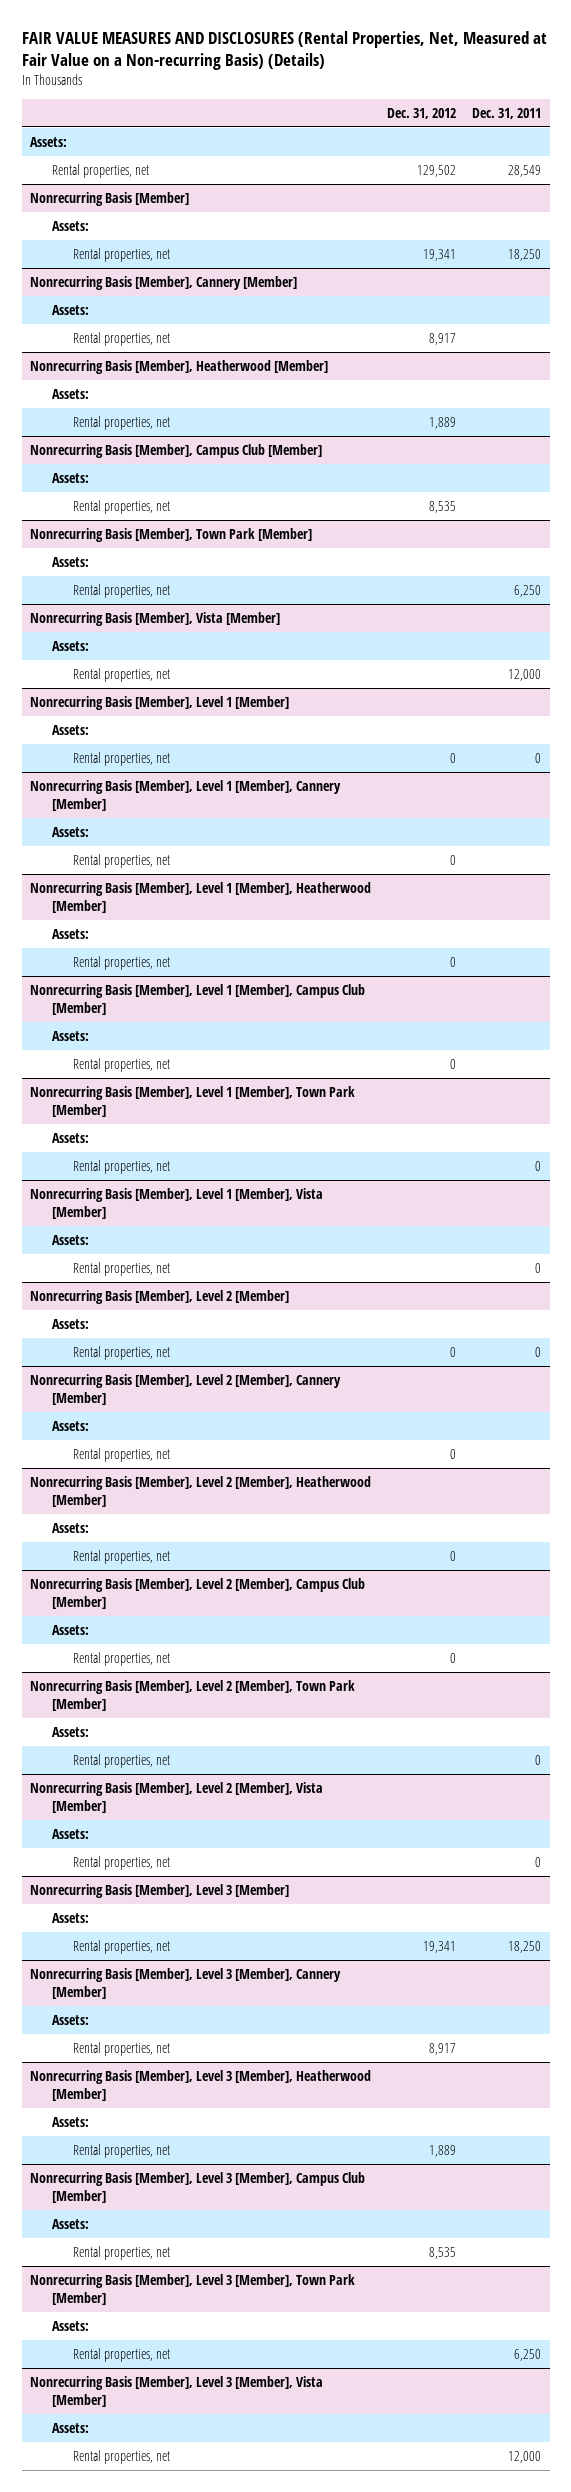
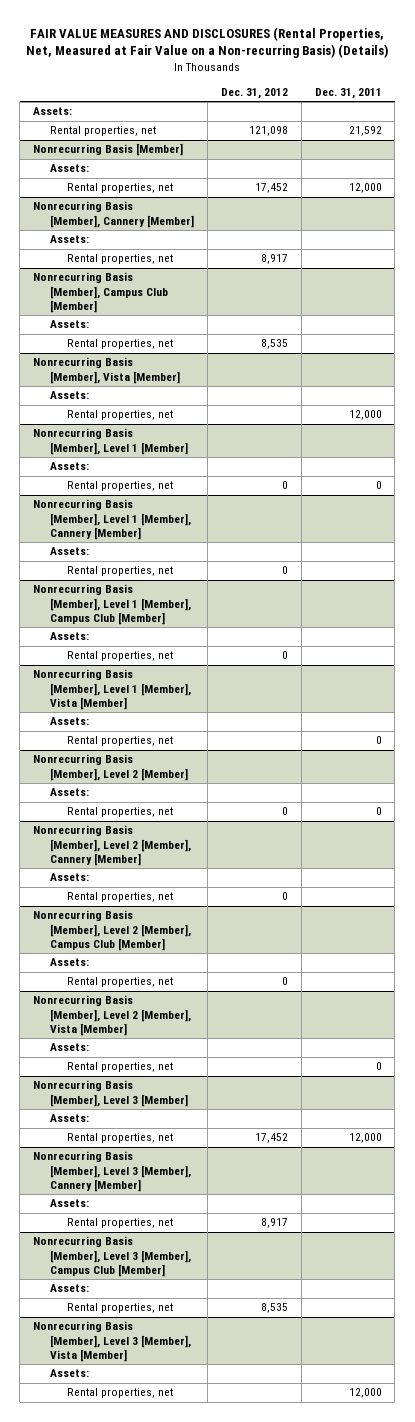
[417,164,457,177] 129,502 -> [248,126,288,137] 121,098
[508,164,542,177] 28,549 -> [348,126,382,137] 21,592
[423,248,457,261] 19,341 -> [254,183,288,194] 17,452
[508,248,542,261] 18,250 -> [348,183,382,194] 12,000
[29,359,328,374] Nonrecurring Basis [Member], Heatherwood [Member] -> none
[51,388,89,399] Assets: -> none
[73,415,171,430] Rental properties, net -> none
[29,527,312,542] Nonrecurring Basis [Member], Town Park [Member] -> none
[51,556,89,567] Assets: -> none
[73,583,171,598] Rental properties, net -> none
[29,881,371,914] Nonrecurring Basis [Member], Level 1 [Member], Heatherwood [Member] -> none
[51,928,89,939] Assets: -> none
[73,955,171,970] Rental properties, net -> none
[29,1085,355,1118] Nonrecurring Basis [Member], Level 1 [Member], Town Park [Member] -> none
[51,1132,89,1143] Assets: -> none
[73,1159,171,1174] Rental properties, net -> none
[29,1475,371,1508] Nonrecurring Basis [Member], Level 2 [Member], Heatherwood [Member] -> none
[51,1522,89,1533] Assets: -> none
[73,1549,171,1564] Rental properties, net -> none
[29,1679,355,1712] Nonrecurring Basis [Member], Level 2 [Member], Town Park [Member] -> none
[51,1726,89,1737] Assets: -> none
[73,1753,171,1768] Rental properties, net -> none
[423,1940,457,1953] 19,341 -> [254,1133,288,1144] 17,452
[508,1940,542,1953] 18,250 -> [348,1133,382,1144] 12,000
[29,2069,371,2102] Nonrecurring Basis [Member], Level 3 [Member], Heatherwood [Member] -> none
[51,2116,89,2127] Assets: -> none
[73,2143,171,2158] Rental properties, net -> none
[29,2273,355,2306] Nonrecurring Basis [Member], Level 3 [Member], Town Park [Member] -> none
[51,2320,89,2331] Assets: -> none
[73,2347,171,2362] Rental properties, net -> none

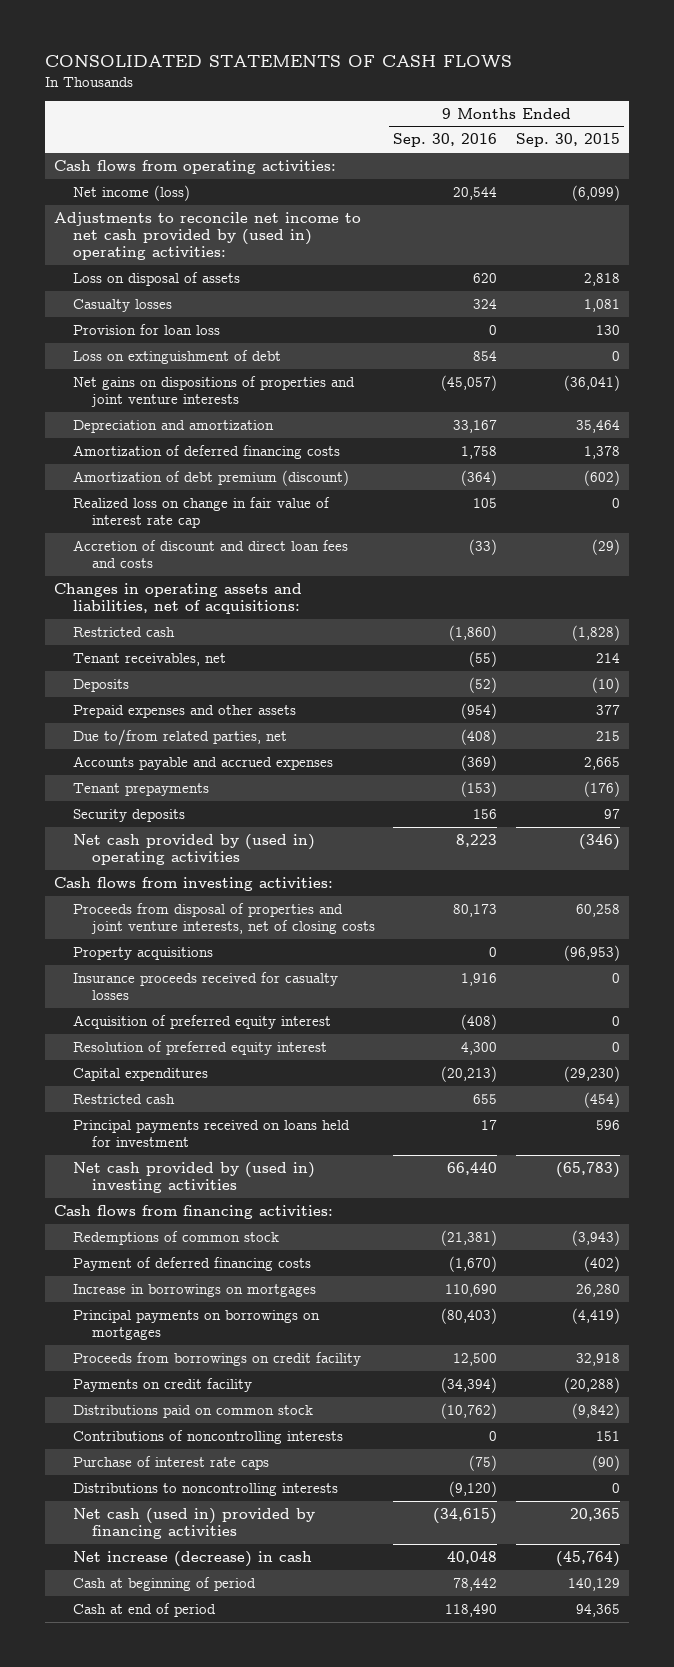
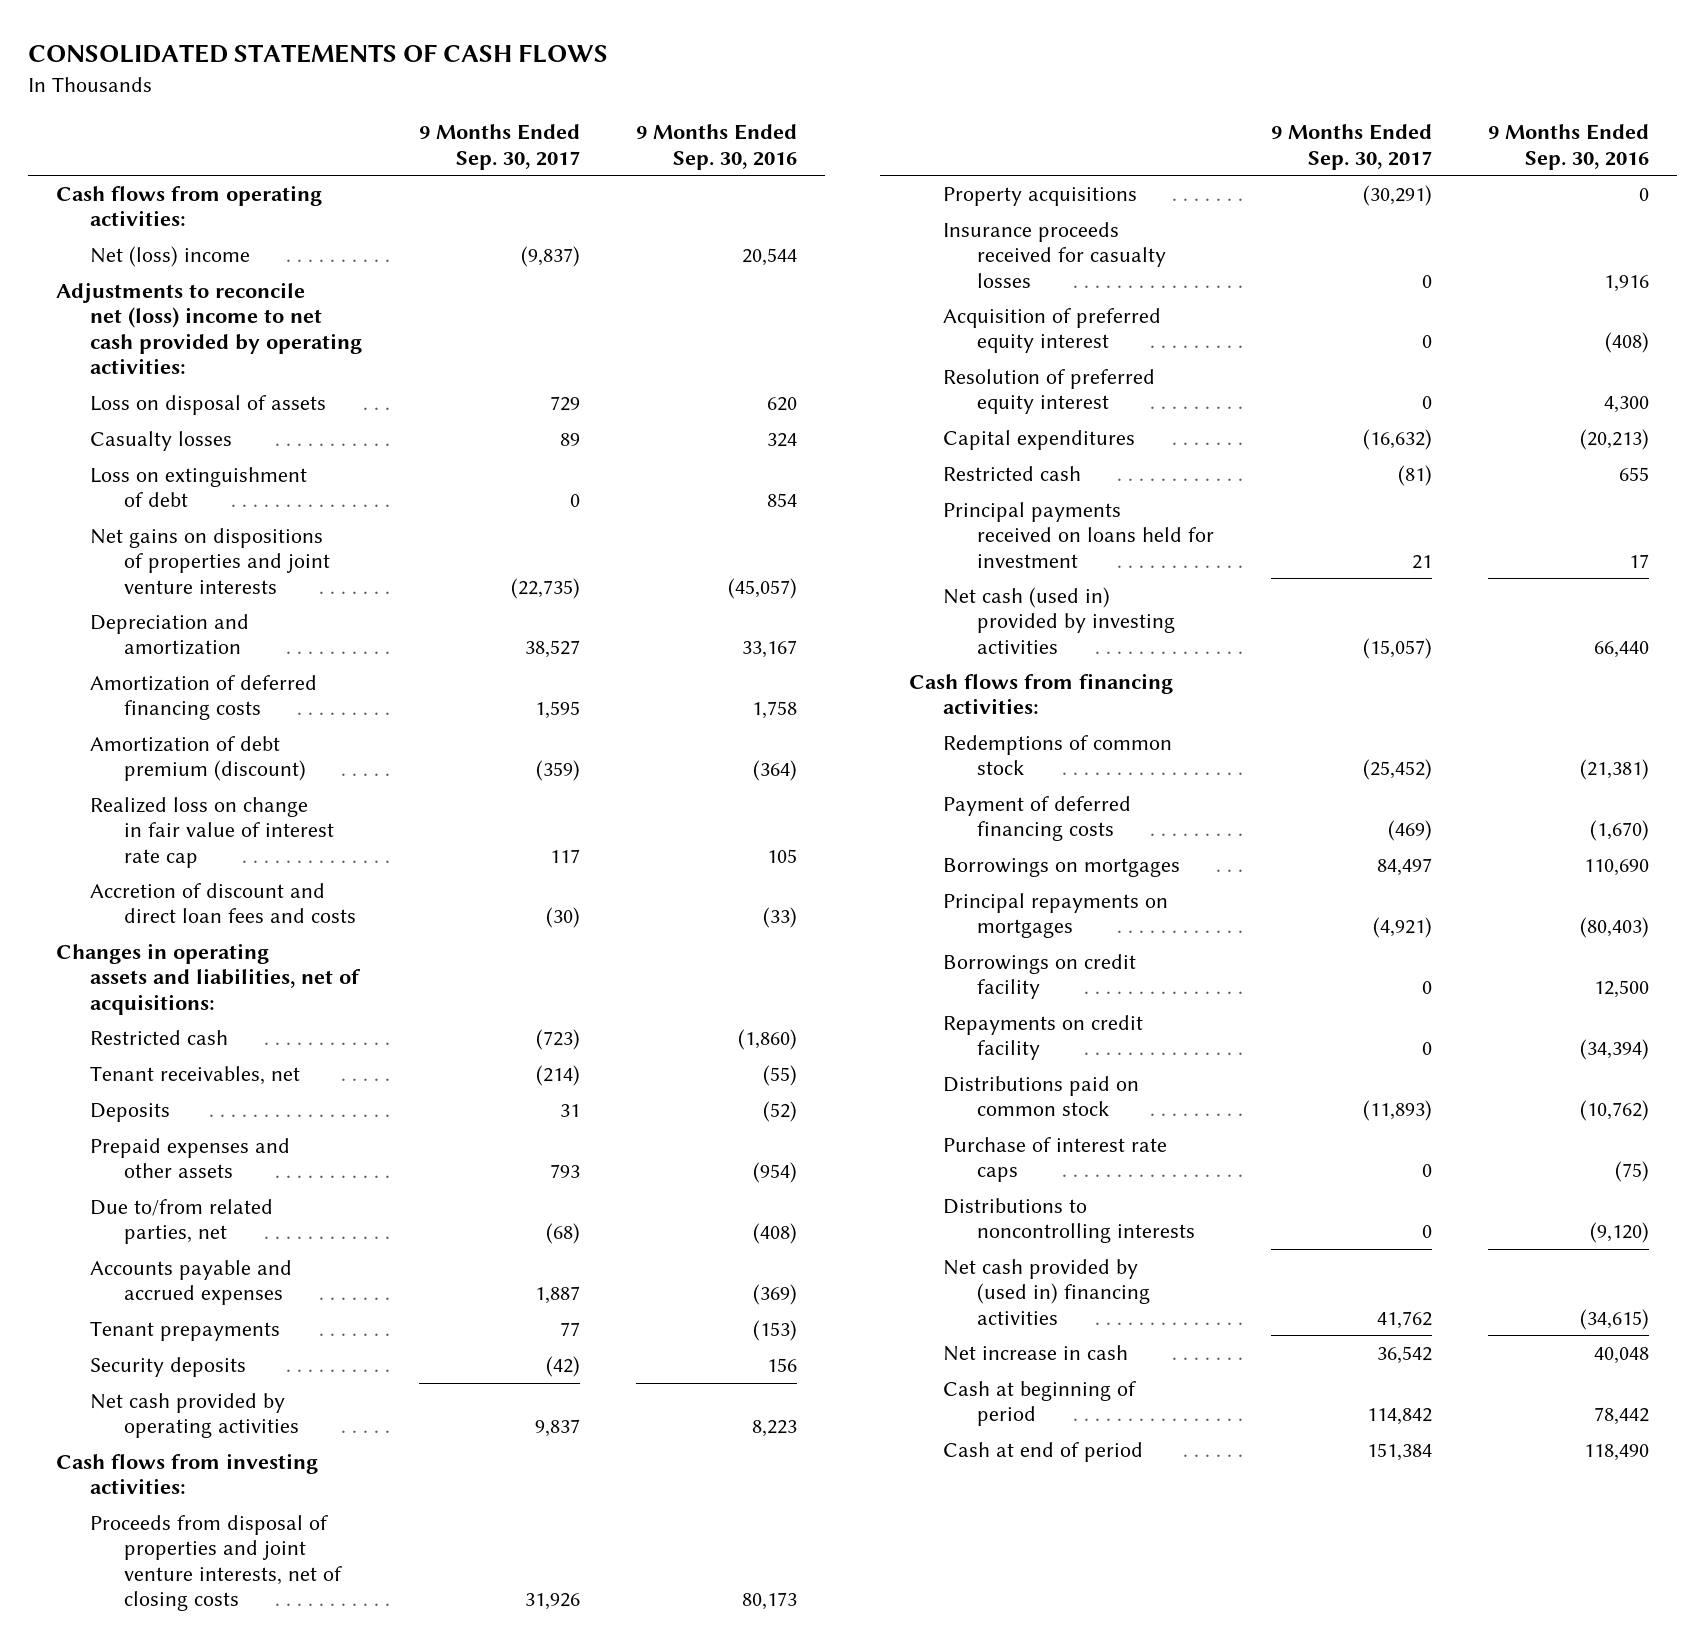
[515,133,620,148] Sep. 30, 2015 -> none
none -> [418,124,580,170] 9 Months Ended Sep. 30, 2017
[73,184,191,201] Net income (loss) -> [90,245,251,267] Net (loss) income
[53,211,361,261] Adjustments to reconcile net income to net cash provided by (used in) operating activities: -> [56,281,363,375] Adjustments to reconcile net (loss) income to net cash provided by operating activities:
[73,323,221,335] Provision for loan loss -> none
[73,833,316,865] Net cash provided by (used in) operating activities -> [90,1392,300,1439] Net cash provided by operating activities
[73,1161,316,1193] Net cash provided by (used in) investing activities -> [942,586,1175,654] Net cash (used in) provided by investing activities
[73,1283,317,1297] Increase in borrowings on mortgages -> [942,857,1180,877] Borrowings on mortgages
[73,1309,321,1340] Principal payments on borrowings on mortgages -> [942,892,1168,939] Principal repayments on mortgages
[73,1351,362,1366] Proceeds from borrowings on credit facility -> [942,953,1136,1000] Borrowings on credit facility
[73,1377,253,1392] Payments on credit facility -> [942,1014,1143,1061] Repayments on credit facility
[73,1429,344,1444] Contributions of noncontrolling interests -> none
[73,1507,316,1539] Net cash (used in) provided by financing activities -> [942,1258,1150,1325] Net cash provided by (used in) financing activities
[73,1550,313,1567] Net increase (decrease) in cash -> [942,1344,1128,1361] Net increase in cash

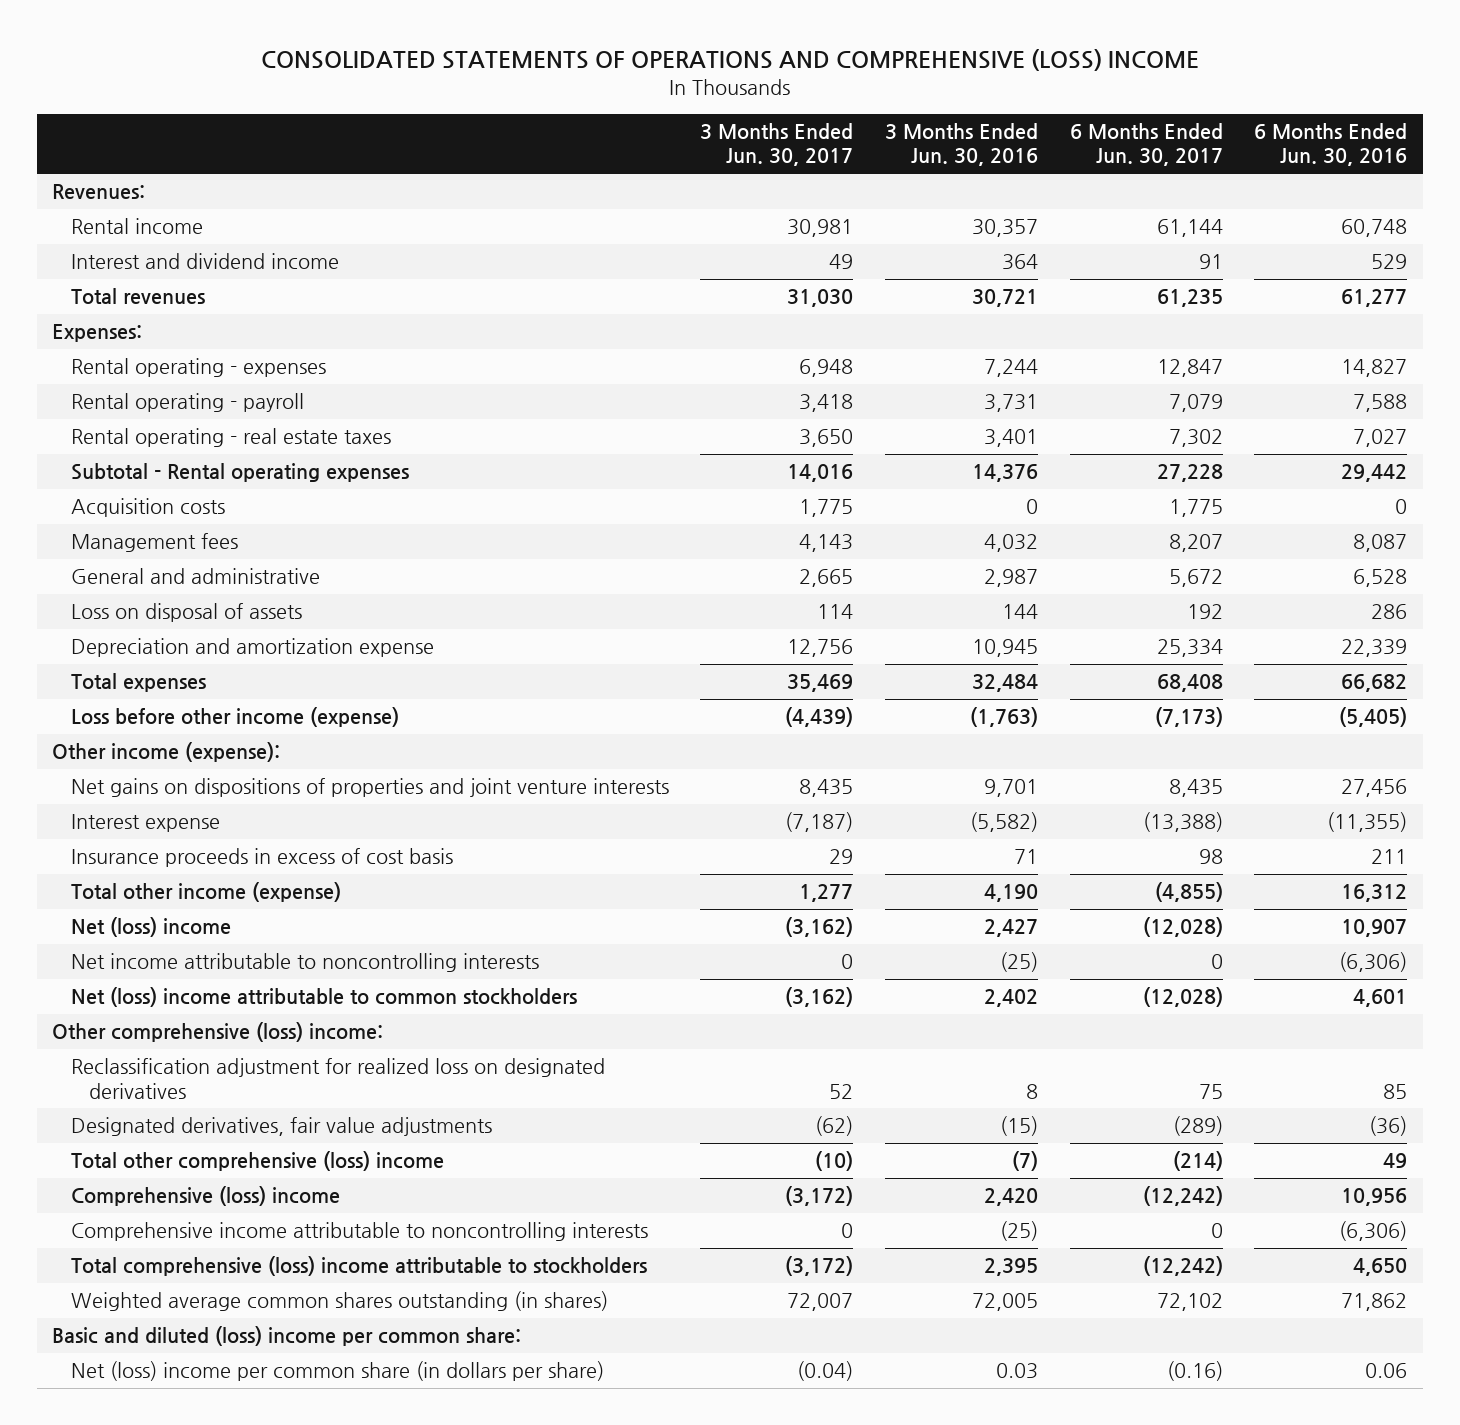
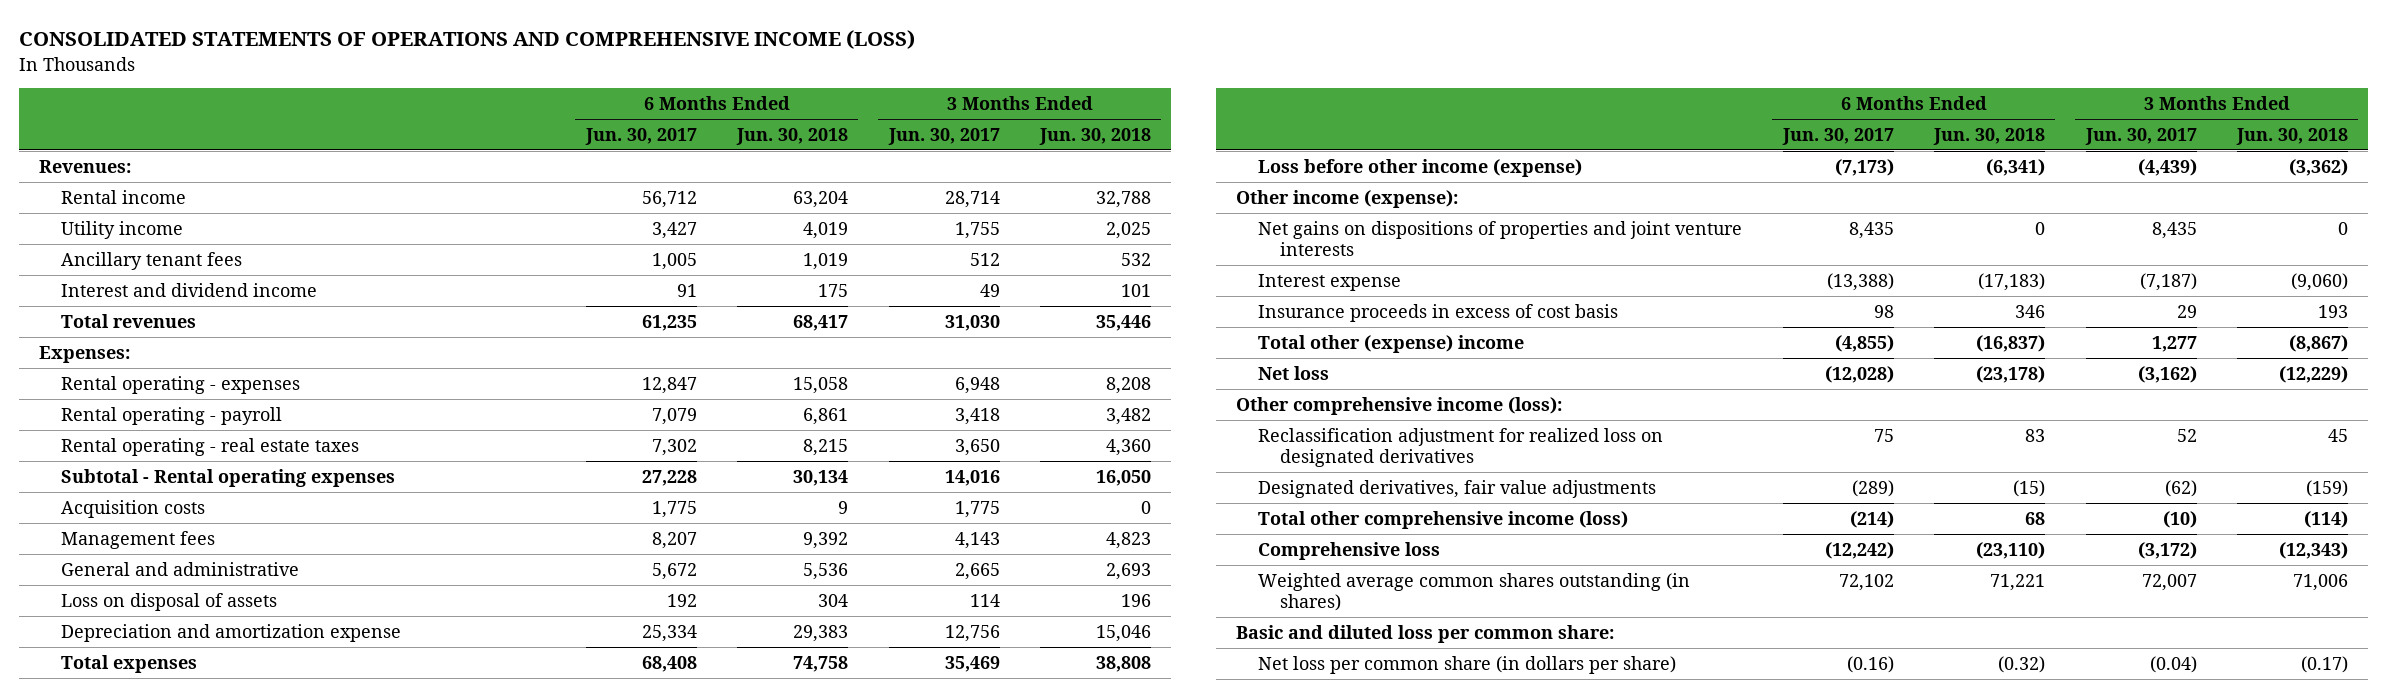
[260,49,1199,72] CONSOLIDATED STATEMENTS OF OPERATIONS AND COMPREHENSIVE (LOSS) INCOME -> [18,30,915,50] CONSOLIDATED STATEMENTS OF OPERATIONS AND COMPREHENSIVE INCOME (LOSS)
[885,122,1039,167] 3 Months Ended Jun. 30, 2016 -> none
[1254,122,1408,167] 6 Months Ended Jun. 30, 2016 -> none
none -> [736,127,849,145] Jun. 30, 2018
none -> [1039,127,1152,145] Jun. 30, 2018
[787,219,854,238] 30,981 -> [944,190,1000,208] 28,714
[1156,219,1223,238] 61,144 -> [641,190,697,208] 56,712
none -> [61,220,184,239] Utility income
none -> [61,251,243,270] Ancillary tenant fees
[70,953,539,973] Net income attributable to noncontrolling interests -> none
[70,987,577,1008] Net (loss) income attributable to common stockholders -> none
[70,882,341,903] Total other income (expense) -> [1258,334,1525,353] Total other (expense) income
[70,917,231,938] Net (loss) income -> [1258,365,1330,380] Net loss
[52,1022,384,1043] Other comprehensive (loss) income: -> [1236,396,1563,415] Other comprehensive income (loss):
[70,1186,340,1207] Comprehensive (loss) income -> none
[70,1222,648,1242] Comprehensive income attributable to noncontrolling interests -> none
[70,1151,444,1172] Total other comprehensive (loss) income -> [1258,510,1629,529] Total other comprehensive income (loss)
[70,1256,647,1277] Total comprehensive (loss) income attributable to stockholders -> [1258,541,1441,560] Comprehensive loss
[52,1326,522,1347] Basic and diluted (loss) income per common share: -> [1236,624,1615,643] Basic and diluted loss per common share:
[70,1361,604,1382] Net (loss) income per common share (in dollars per share) -> [1258,655,1677,674] Net loss per common share (in dollars per share)

